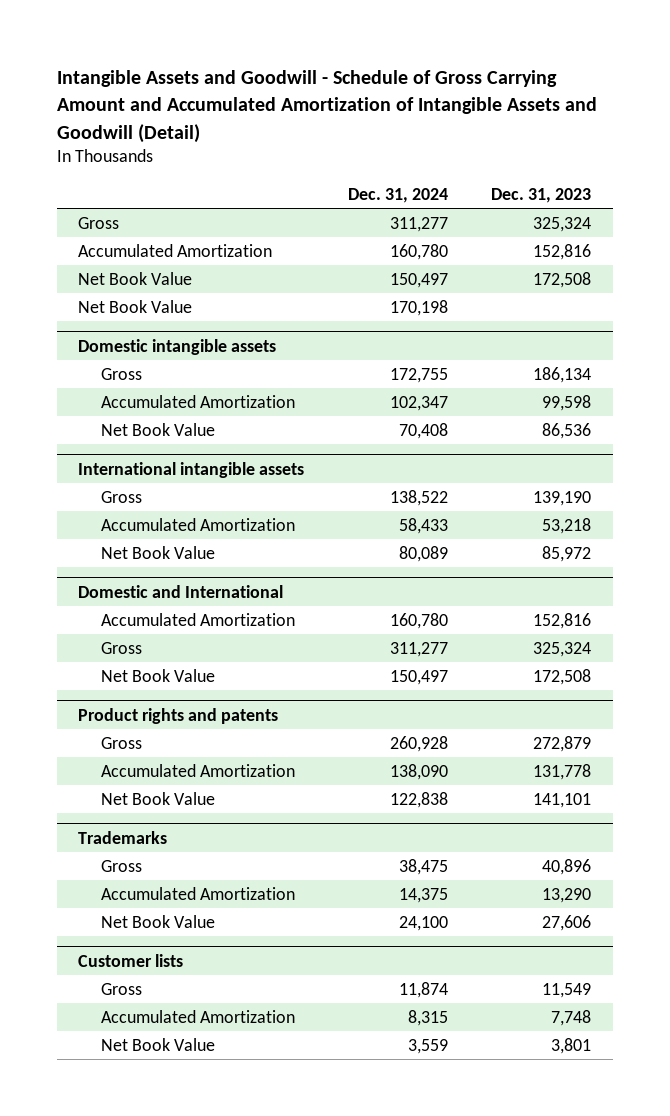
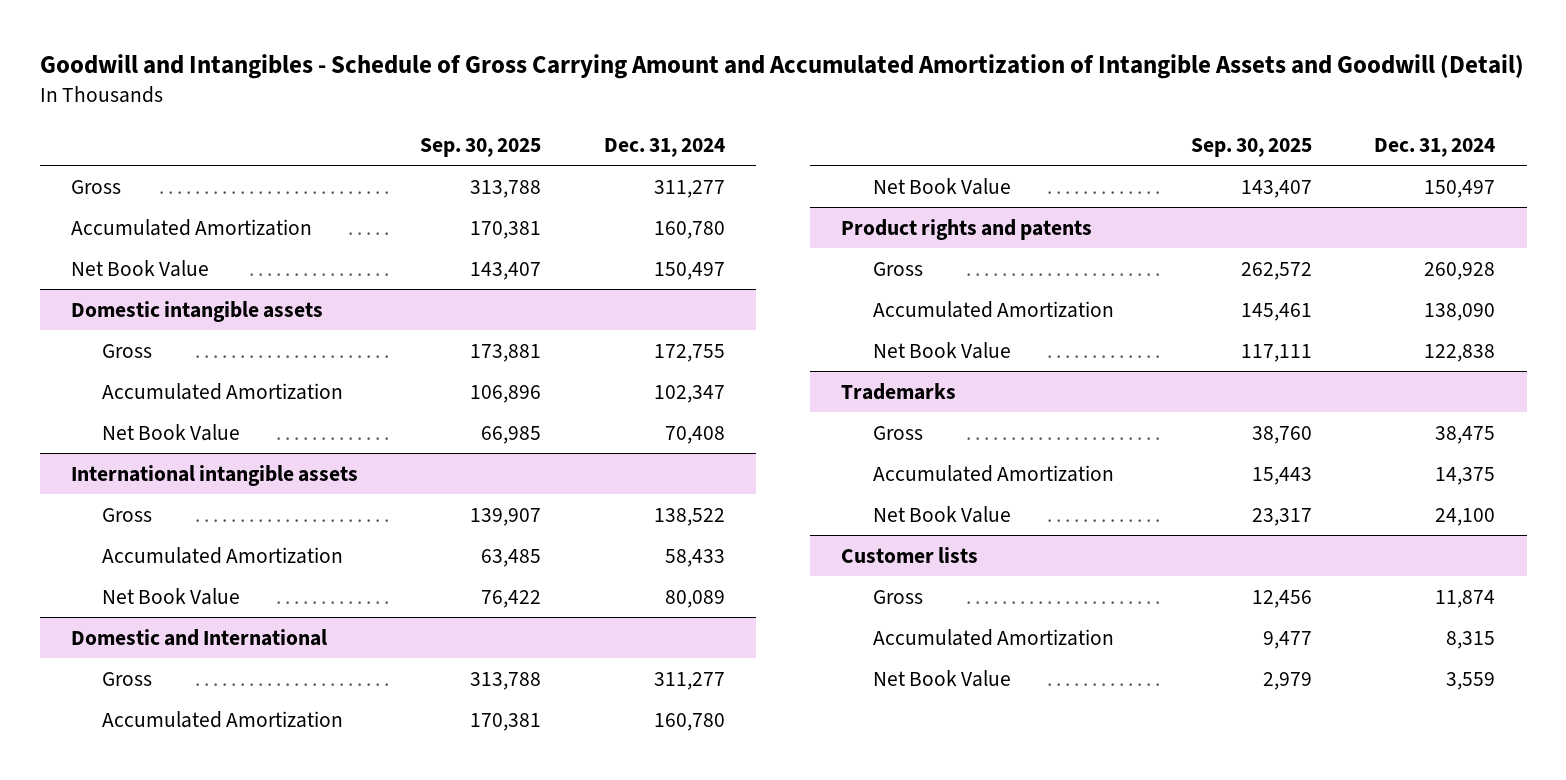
[56,69,597,143] Intangible Assets and Goodwill - Schedule of Gross Carrying Amount and Accumulated Amortization of Intangible Assets and Goodwill (Detail) -> [39,54,1524,80] Goodwill and Intangibles - Schedule of Gross Carrying Amount and Accumulated Amortization of Intangible Assets and Goodwill (Detail)
[491,187,592,203] Dec. 31, 2023 -> none
none -> [420,137,542,157] Sep. 30, 2025
[78,299,193,313] Net Book Value -> none
[101,612,296,626] Accumulated Amortization -> [102,710,344,728] Accumulated Amortization

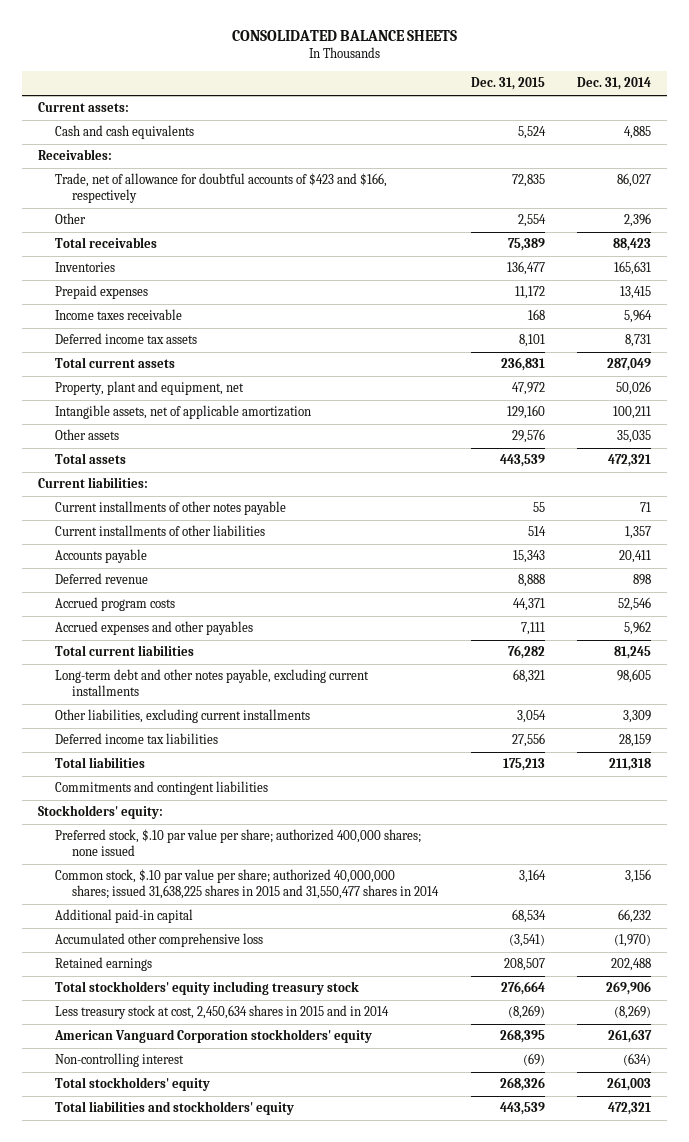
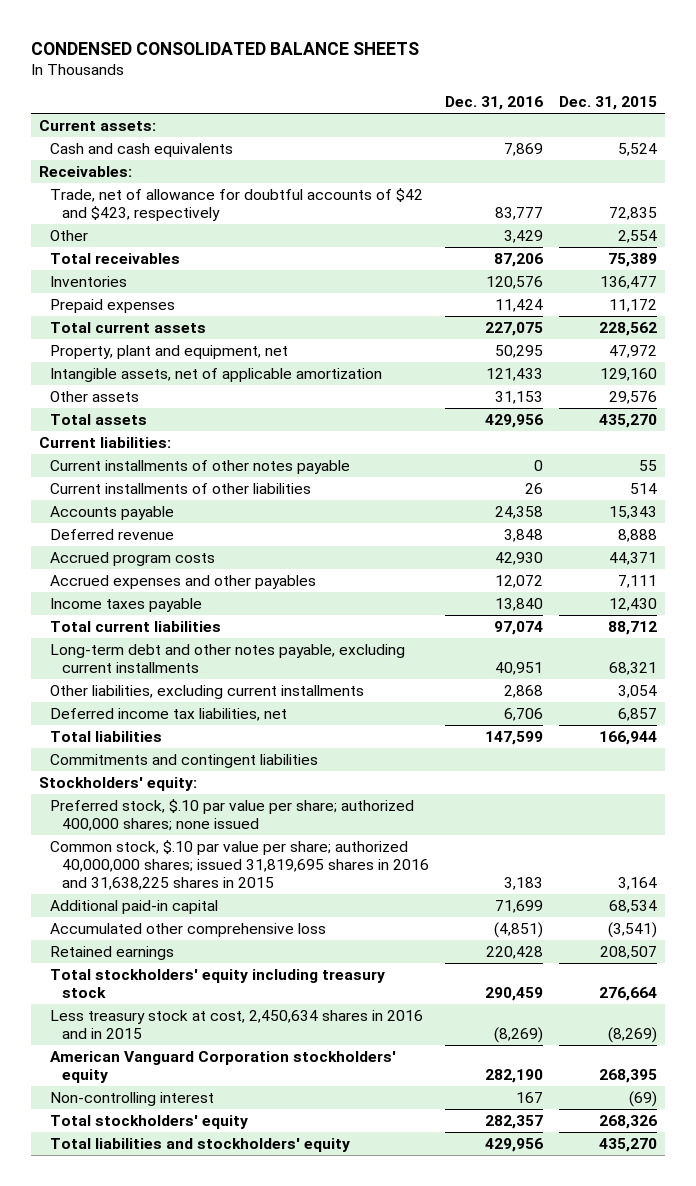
[231,30,457,42] CONSOLIDATED BALANCE SHEETS -> [30,41,419,55] CONDENSED CONSOLIDATED BALANCE SHEETS
[577,77,652,91] Dec. 31, 2014 -> none
none -> [444,96,543,111] Dec. 31, 2016
[55,173,388,203] Trade, net of allowance for doubtful accounts of $423 and $166, respectively -> [50,187,424,222] Trade, net of allowance for doubtful accounts of $42 and $423, respectively
[55,309,183,321] Income taxes receivable -> none
[55,333,198,345] Deferred income tax assets -> none
[500,357,545,372] 236,831 -> [598,321,657,336] 228,562
[499,454,545,468] 443,539 -> [598,413,657,428] 435,270
none -> [50,597,203,612] Income taxes payable
[507,645,545,660] 76,282 -> [607,620,657,635] 88,712
[55,733,219,745] Deferred income tax liabilities -> [50,707,288,721] Deferred income tax liabilities, net
[511,733,545,748] 27,556 -> [617,707,657,721] 6,857
[502,758,545,772] 175,213 -> [598,730,657,745] 166,944
[55,869,440,899] Common stock, $.10 par value per share; authorized 40,000,000 shares; issued 31,638,225 shares in 2015 and 31,550,477 shares in 2014 -> [50,839,429,891] Common stock, $.10 par value per share; authorized 40,000,000 shares; issued 31,819,695 shares in 2016 and 31,638,225 shares in 2015
[55,1005,390,1020] Less treasury stock at cost, 2,450,634 shares in 2015 and in 2014 -> [50,1009,424,1040] Less treasury stock at cost, 2,450,634 shares in 2016 and in 2015
[499,1102,545,1116] 443,539 -> [598,1137,657,1152] 435,270

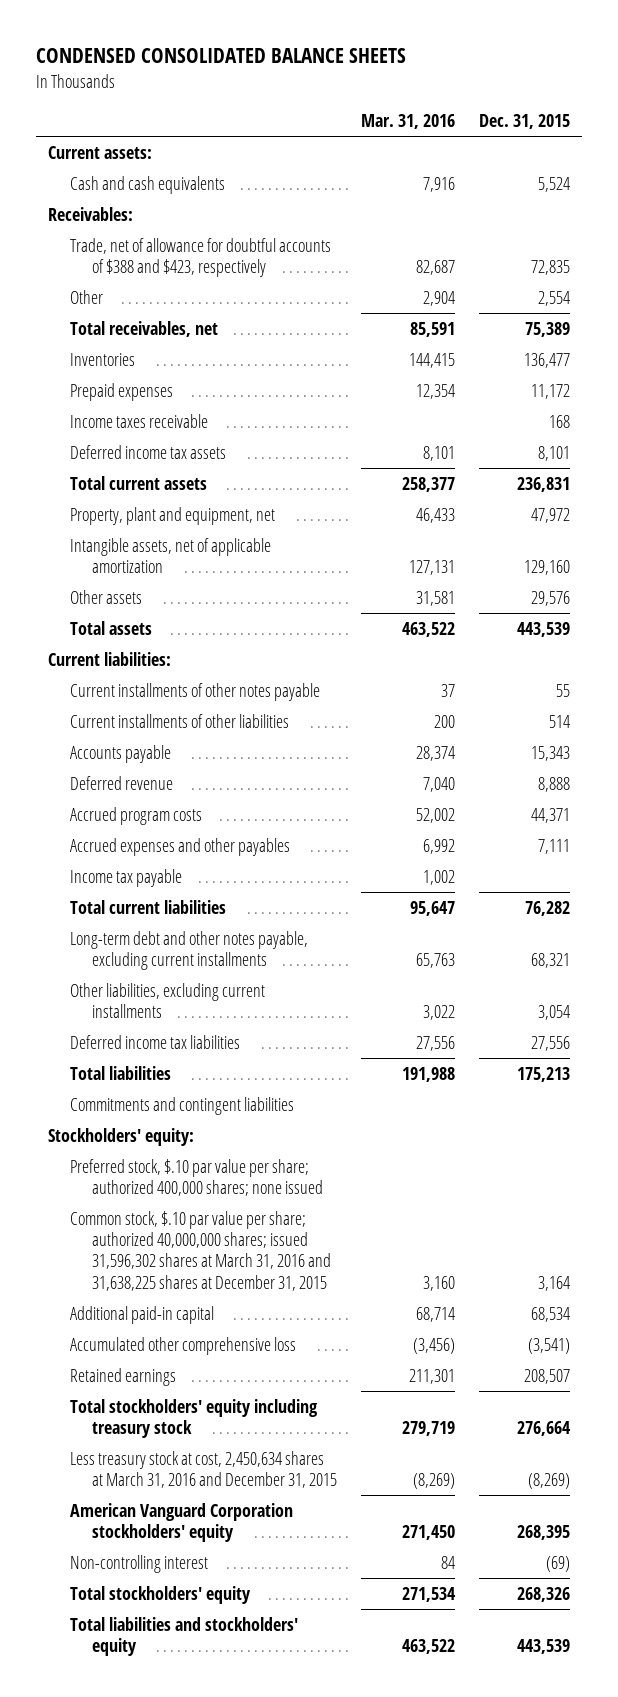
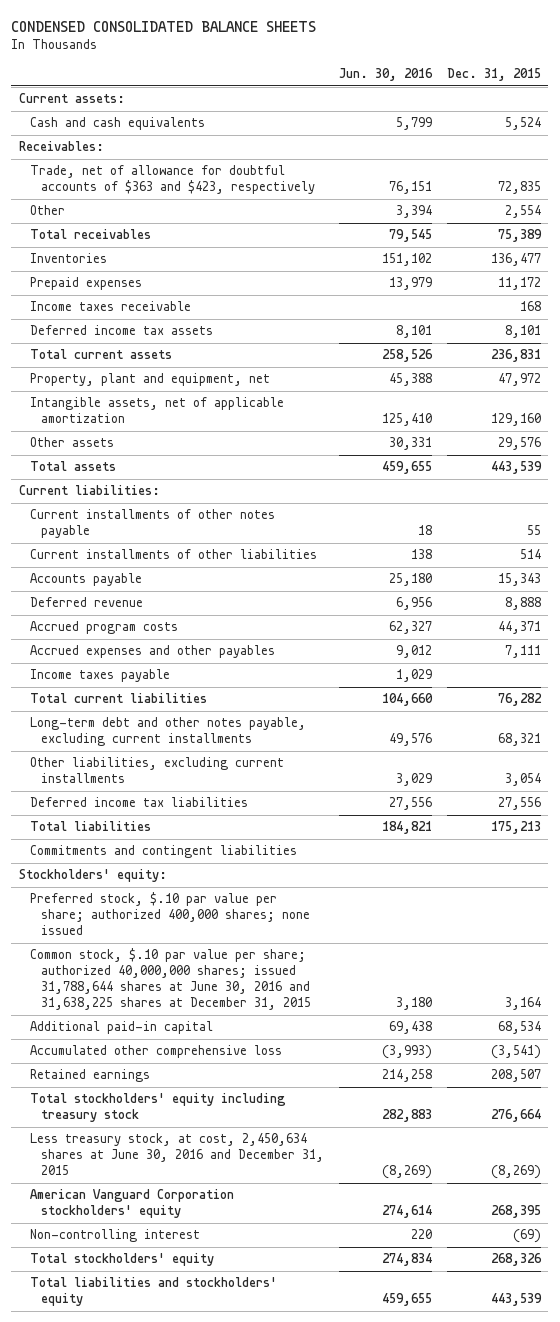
[361,114,456,130] Mar. 31, 2016 -> none
none -> [338,68,433,82] Jun. 30, 2016
[69,237,331,278] Trade, net of allowance for doubtful accounts of $388 and $423, respectively -> [29,165,316,195] Trade, net of allowance for doubtful accounts of $363 and $423, respectively
[69,320,218,337] Total receivables, net -> [29,229,151,240] Total receivables
[69,868,182,887] Income tax payable -> [29,669,170,683] Income taxes payable
[69,1210,332,1291] Common stock, $.10 par value per share; authorized 40,000,000 shares; issued 31,596,302 shares at March 31, 2016 and 31,638,225 shares at December 31, 2015 -> [29,948,312,1011] Common stock, $.10 par value per share; authorized 40,000,000 shares; issued 31,788,644 shares at June 30, 2016 and 31,638,225 shares at December 31, 2015
[69,1450,338,1489] Less treasury stock at cost, 2,450,634 shares at March 31, 2016 and December 31, 2015 -> [29,1133,325,1176] Less treasury stock, at cost, 2,450,634 shares at June 30, 2016 and December 31, 2015

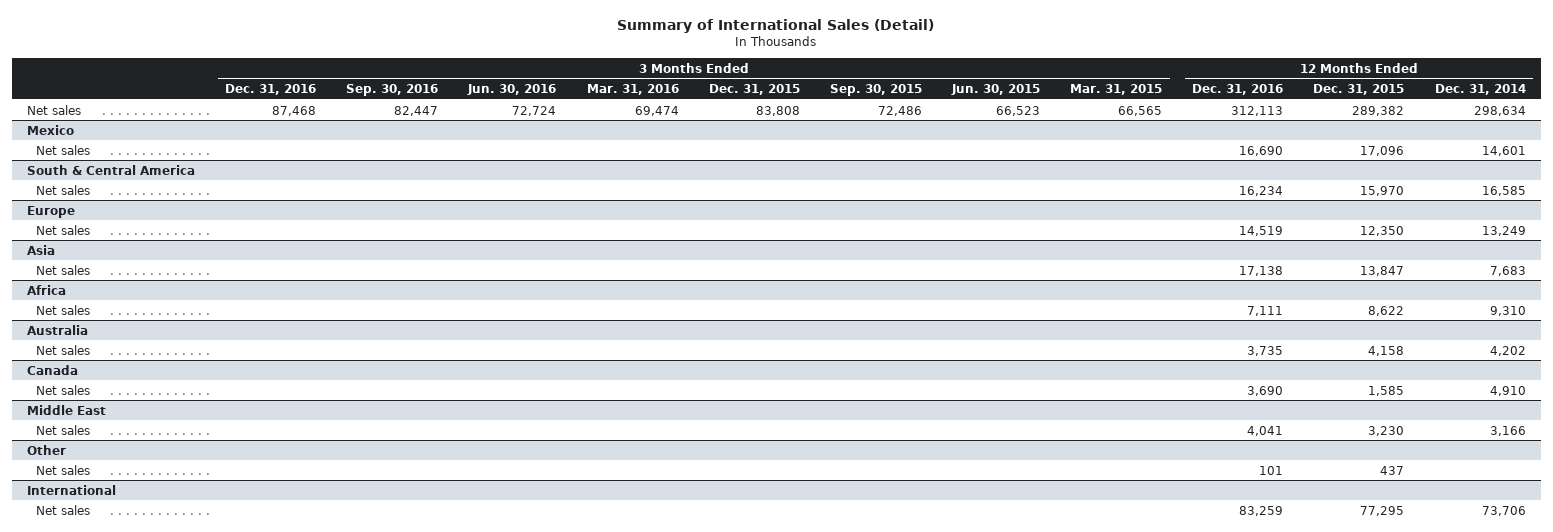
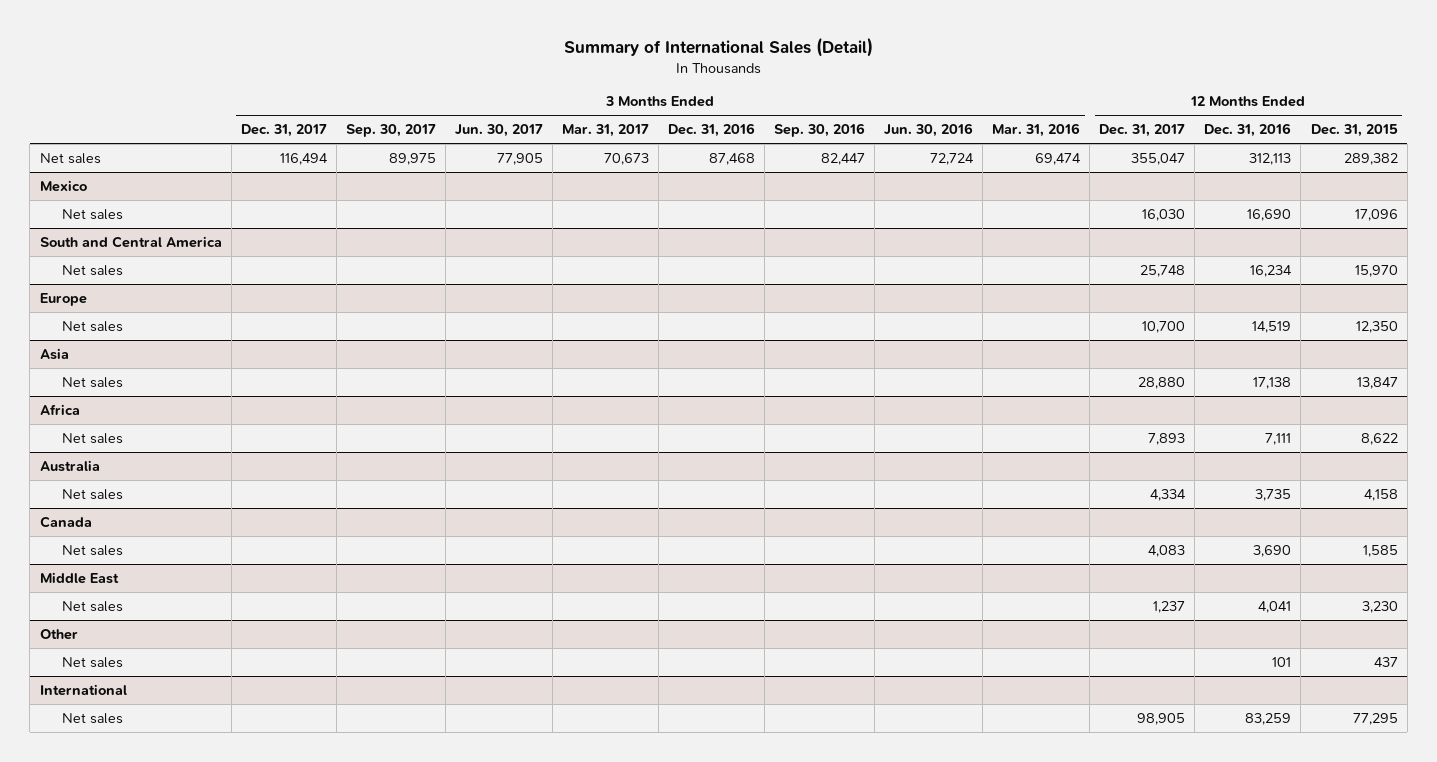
[708,83,800,95] Dec. 31, 2015 -> none
[829,83,922,96] Sep. 30, 2015 -> none
[950,83,1040,95] Jun. 30, 2015 -> none
[1070,83,1163,95] Mar. 31, 2015 -> none
[1434,83,1526,95] Dec. 31, 2014 -> none
none -> [240,124,327,138] Dec. 31, 2017
none -> [345,124,436,138] Sep. 30, 2017
none -> [454,124,543,138] Jun. 30, 2017
none -> [561,124,649,138] Mar. 31, 2017
none -> [1099,124,1186,138] Dec. 31, 2017
[26,164,195,175] South & Central America -> [39,236,222,249] South and Central America

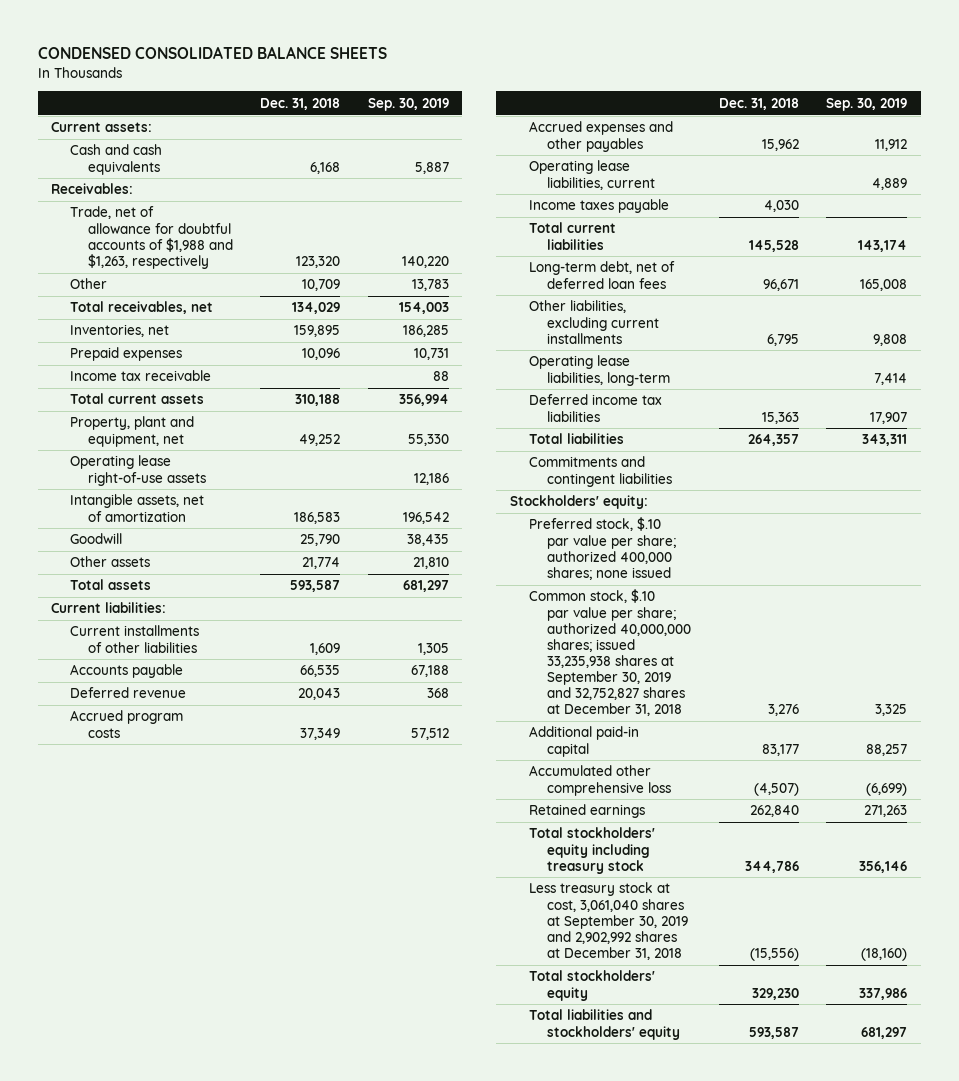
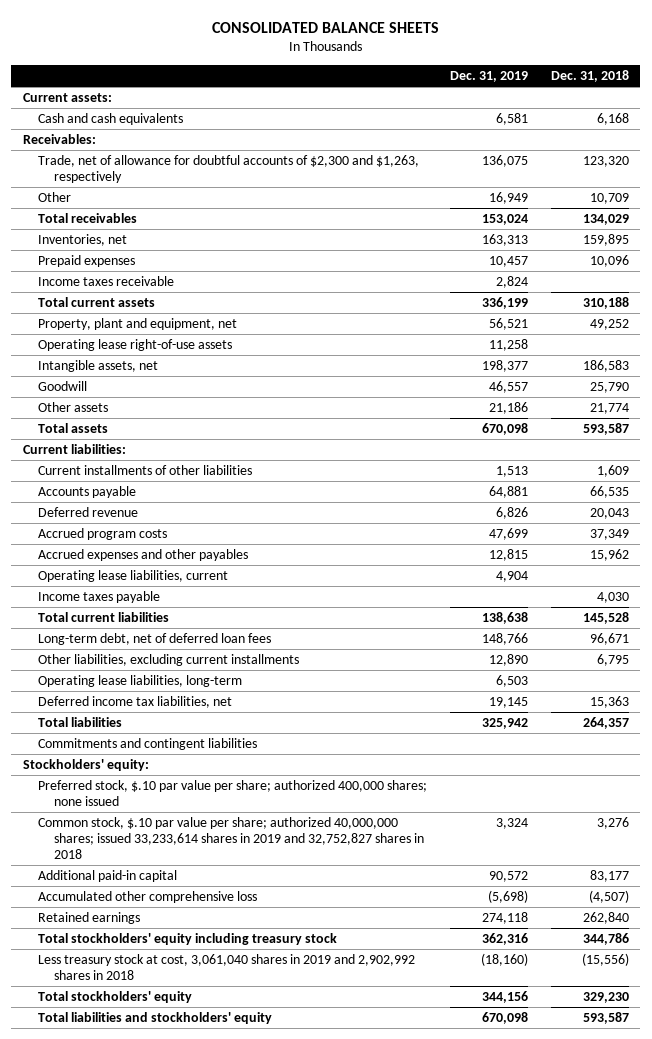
[37,46,387,60] CONDENSED CONSOLIDATED BALANCE SHEETS -> [211,21,439,33] CONSOLIDATED BALANCE SHEETS
[367,97,449,111] Sep. 30, 2019 -> none
none -> [450,71,529,83] Dec. 31, 2019
[69,206,234,269] Trade, net of allowance for doubtful accounts of $1,988 and $1,263, respectively -> [38,155,420,184] Trade, net of allowance for doubtful accounts of $2,300 and $1,263, respectively
[69,301,213,315] Total receivables, net -> [38,213,138,224] Total receivables
[69,370,211,382] Income tax receivable -> [38,276,175,287] Income taxes receivable
[69,494,204,522] Intangible assets, net of amortization -> [38,360,159,373] Intangible assets, net
[528,394,662,422] Deferred income tax liabilities -> [38,696,233,709] Deferred income tax liabilities, net
[528,589,691,717] Common stock, $.10 par value per share; authorized 40,000,000 shares; issued 33,235,938 shares at September 30, 2019 and 32,752,827 shares at December 31, 2018 -> [38,817,424,860] Common stock, $.10 par value per share; authorized 40,000,000 shares; issued 33,233,614 shares in 2019 and 32,752,827 shares in 2018
[528,882,688,960] Less treasury stock at cost, 3,061,040 shares at September 30, 2019 and 2,902,992 shares at December 31, 2018 -> [38,954,416,981] Less treasury stock at cost, 3,061,040 shares in 2019 and 2,902,992 shares in 2018

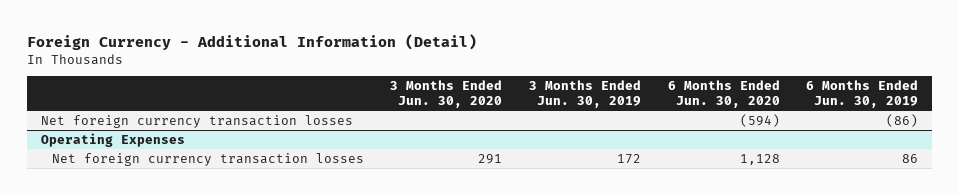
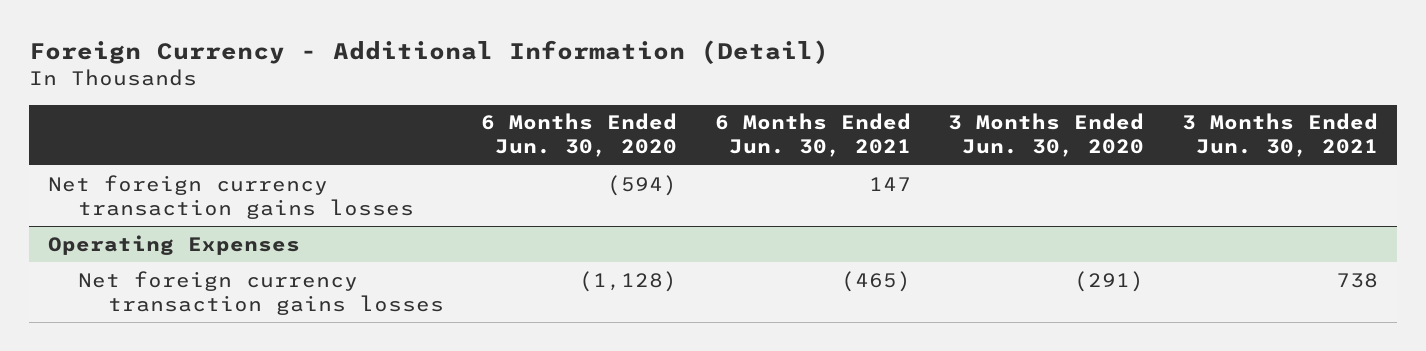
[529,80,642,108] 3 Months Ended Jun. 30, 2019 -> none
[806,80,919,108] 6 Months Ended Jun. 30, 2019 -> none
none -> [714,113,911,158] 6 Months Ended Jun. 30, 2021
none -> [1182,113,1379,158] 3 Months Ended Jun. 30, 2021
[40,115,353,129] Net foreign currency transaction losses -> [47,174,414,219] Net foreign currency transaction gains losses
[51,153,364,167] Net foreign currency transaction losses -> [77,270,444,315] Net foreign currency transaction gains losses
[478,154,503,165] 291 -> [1074,270,1145,292] (291)
[739,154,780,166] 1,128 -> [579,270,678,292] (1,128)

